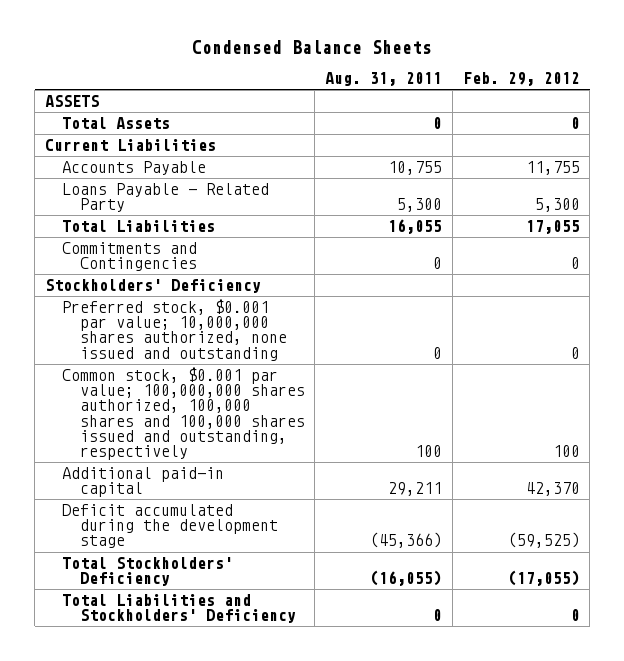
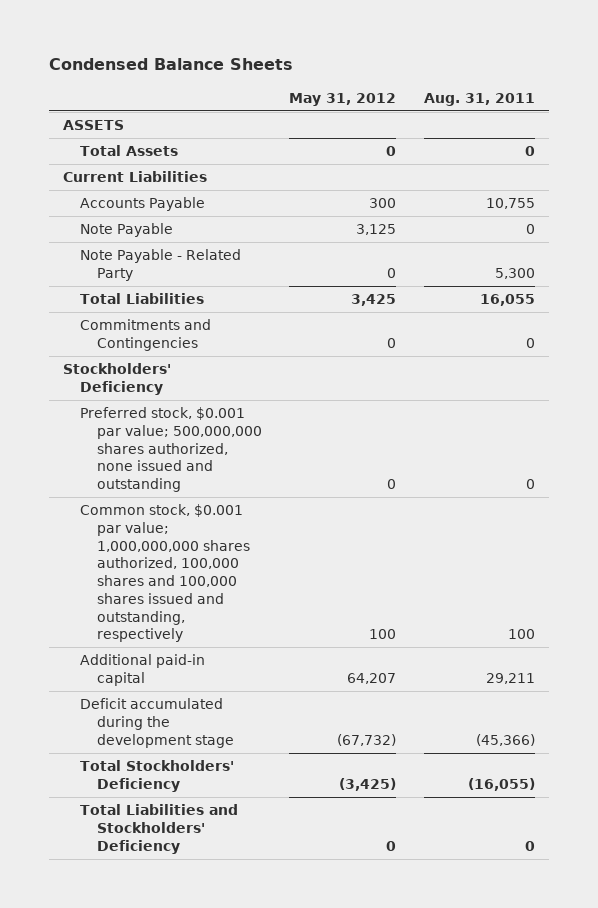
[462,72,580,87] Feb. 29, 2012 -> none
none -> [289,92,397,106] May 31, 2012
none -> [79,223,173,238] Note Payable
[62,182,270,213] Loans Payable - Related Party -> [79,249,241,281] Note Payable - Related Party
[62,298,287,361] Preferred stock, $0.001 par value; 10,000,000 shares authorized, none issued and outstanding -> [79,407,262,493] Preferred stock, $0.001 par value; 500,000,000 shares authorized, none issued and outstanding
[62,366,305,461] Common stock, $0.001 par value; 100,000,000 shares authorized, 100,000 shares and 100,000 shares issued and outstanding, respectively -> [79,504,250,643] Common stock, $0.001 par value; 1,000,000,000 shares authorized, 100,000 shares and 100,000 shares issued and outstanding, respectively

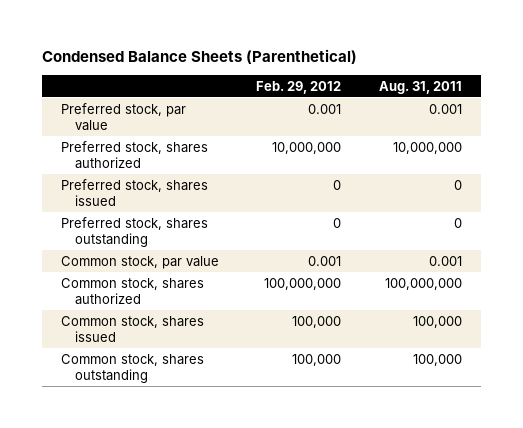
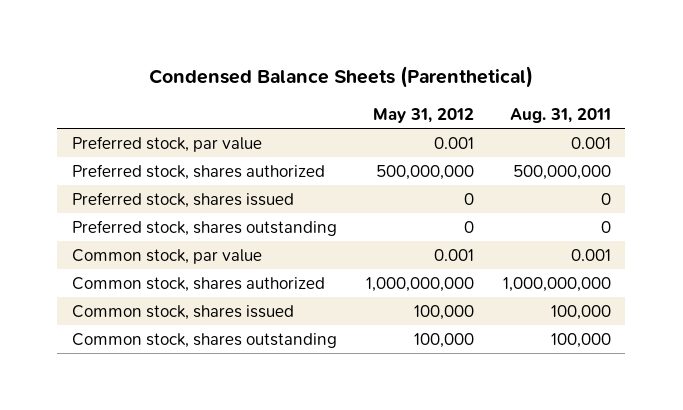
[256,80,342,94] Feb. 29, 2012 -> none
none -> [372,107,474,123] May 31, 2012
[393,141,463,154] 10,000,000 -> [512,164,611,180] 500,000,000
[385,277,463,290] 100,000,000 -> [502,276,611,292] 1,000,000,000

